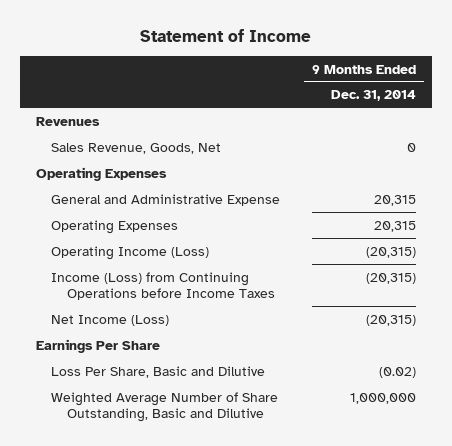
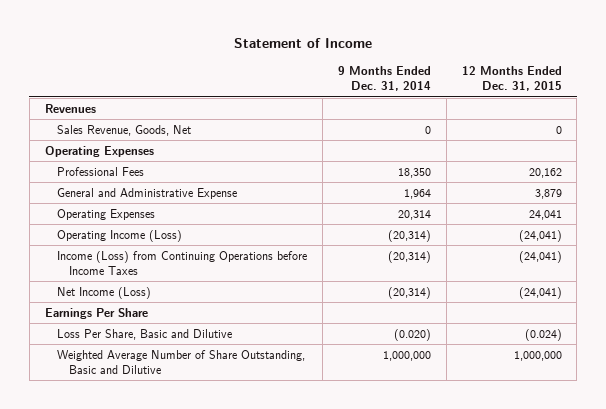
none -> [461,65,562,92] 12 Months Ended Dec. 31, 2015
none -> [56,166,144,176] Professional Fees
[374,194,417,206] 20,315 -> [403,188,431,199] 1,964
[374,220,417,232] 20,315 -> [397,209,431,220] 20,314
[366,246,417,258] (20,315) -> [387,229,431,242] (20,314)
[366,272,417,284] (20,315) -> [387,250,431,263] (20,314)
[366,314,417,326] (20,315) -> [387,286,431,299] (20,314)
[379,366,417,378] (0.02) -> [393,328,431,341] (0.020)

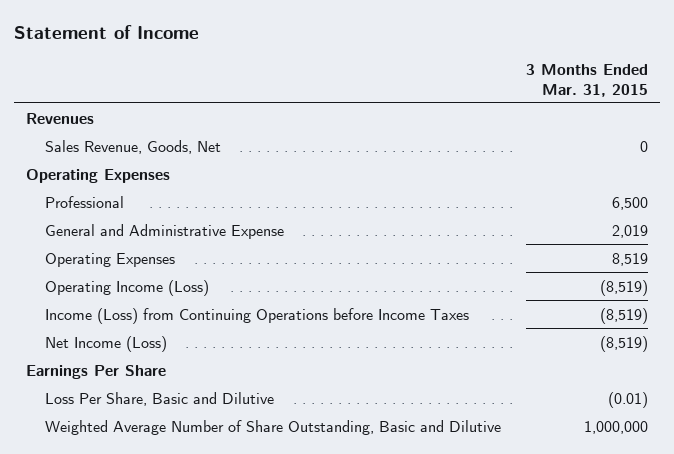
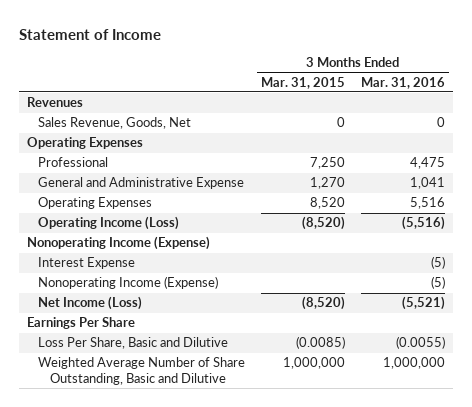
none -> [360,76,445,89] Mar. 31, 2016
[45,307,470,324] Income (Loss) from Continuing Operations before Income Taxes -> none
[611,196,648,210] 6,500 -> [310,157,346,170] 7,250
[611,224,648,238] 2,019 -> [310,177,346,190] 1,270
[611,252,648,266] 8,519 -> [310,197,346,210] 8,520
[599,279,648,296] (8,519) -> [302,216,346,231] (8,520)
none -> [26,236,210,251] Nonoperating Income (Expense)
none -> [38,257,136,270] Interest Expense
none -> [38,276,219,290] Nonoperating Income (Expense)
[599,335,648,352] (8,519) -> [302,296,346,311] (8,520)
[607,391,648,408] (0.01) -> [296,336,346,350] (0.0085)

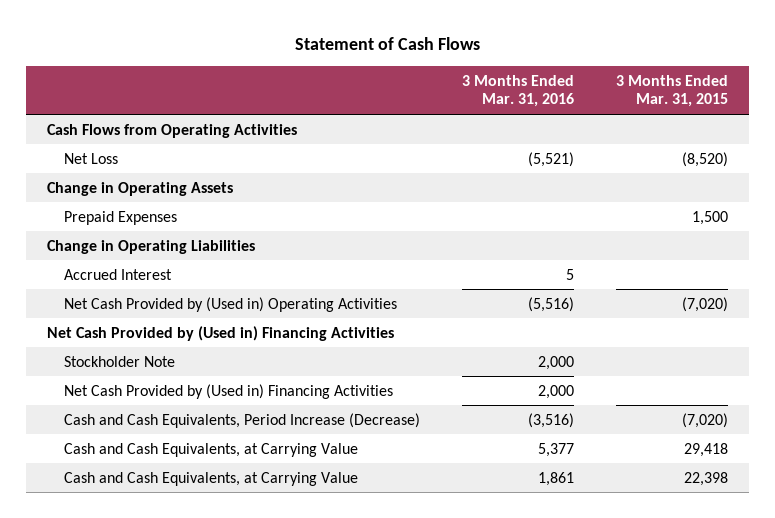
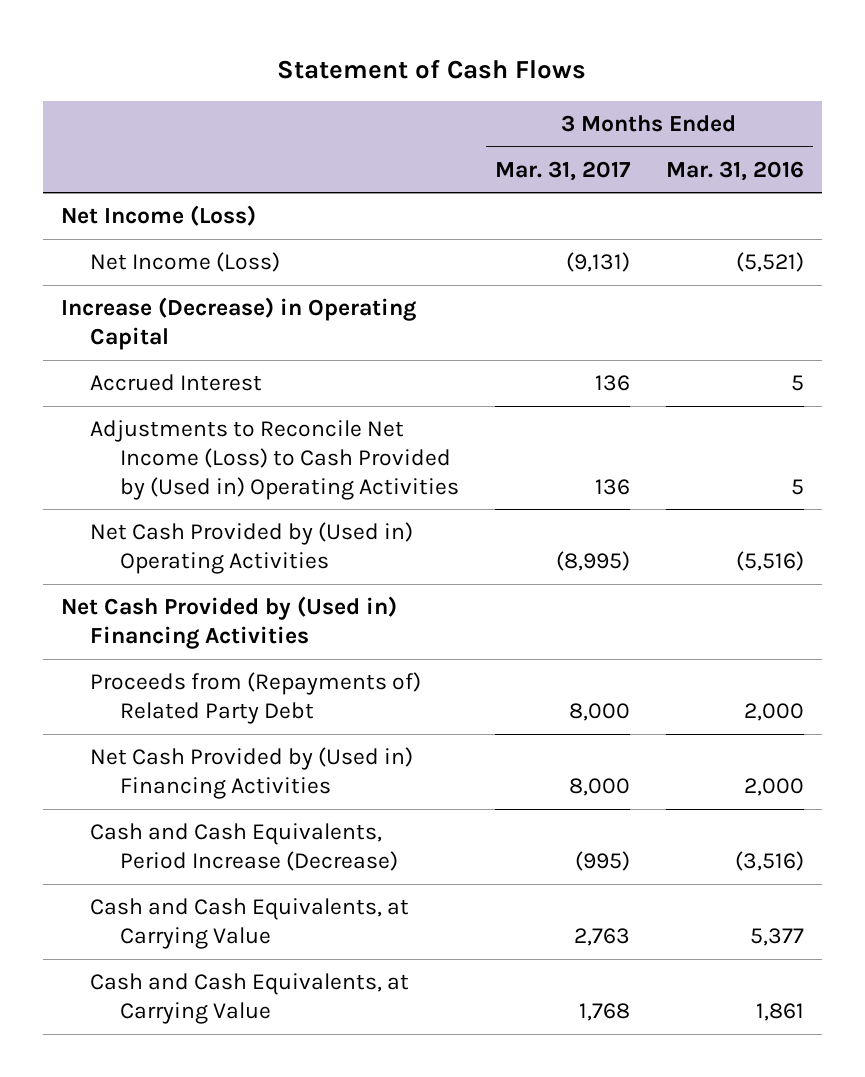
[615,74,728,108] 3 Months Ended Mar. 31, 2015 -> none
none -> [494,160,631,181] Mar. 31, 2017
[47,181,234,196] Change in Operating Assets -> none
[64,210,178,225] Prepaid Expenses -> none
[47,239,256,254] Change in Operating Liabilities -> none
[47,123,298,138] Cash Flows from Operating Activities -> [60,204,256,226] Net Income (Loss)
[64,152,119,164] Net Loss -> [90,251,281,272] Net Income (Loss)
none -> [60,296,416,350] Increase (Decrease) in Operating Capital
none -> [90,419,460,500] Adjustments to Reconcile Net Income (Loss) to Cash Provided by (Used in) Operating Activities
[64,355,176,367] Stockholder Note -> [90,671,422,724] Proceeds from (Repayments of) Related Party Debt

